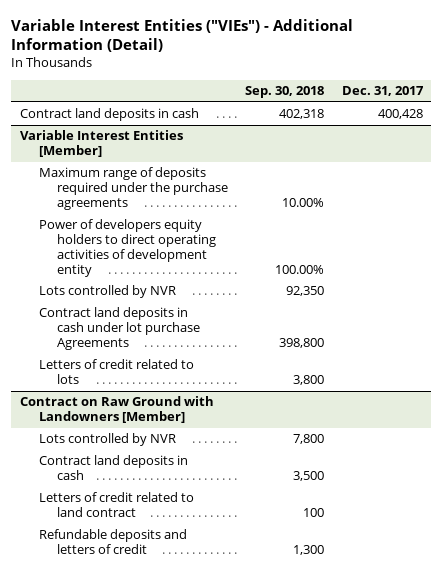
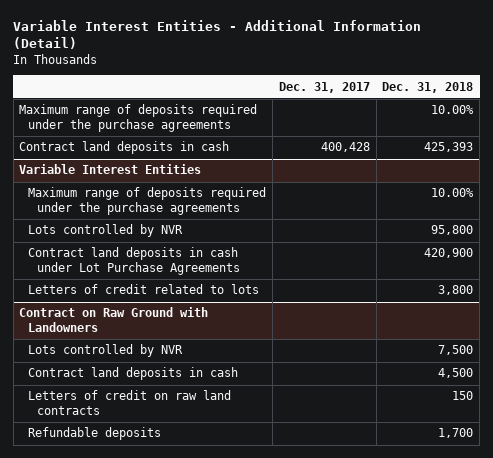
[11,18,354,53] Variable Interest Entities ("VIEs") - Additional Information (Detail) -> [13,19,422,50] Variable Interest Entities - Additional Information (Detail)
[245,86,325,99] Sep. 30, 2018 -> none
none -> [382,81,474,93] Dec. 31, 2018
none -> [19,104,258,132] Maximum range of deposits required under the purchase agreements
[20,130,184,158] Variable Interest Entities [Member] -> [19,164,202,175] Variable Interest Entities
[38,219,216,277] Power of developers equity holders to direct operating activities of development entity -> none
[38,307,200,350] Contract land deposits in cash under lot purchase Agreements -> [28,247,240,275] Contract land deposits in cash under Lot Purchase Agreements
[20,396,215,424] Contract on Raw Ground with Landowners [Member] -> [19,307,209,332] Contract on Raw Ground with Landowners
[38,492,194,518] Letters of credit related to land contract -> [28,390,232,415] Letters of credit on raw land contracts
[38,529,187,555] Refundable deposits and letters of credit -> [28,427,162,441] Refundable deposits

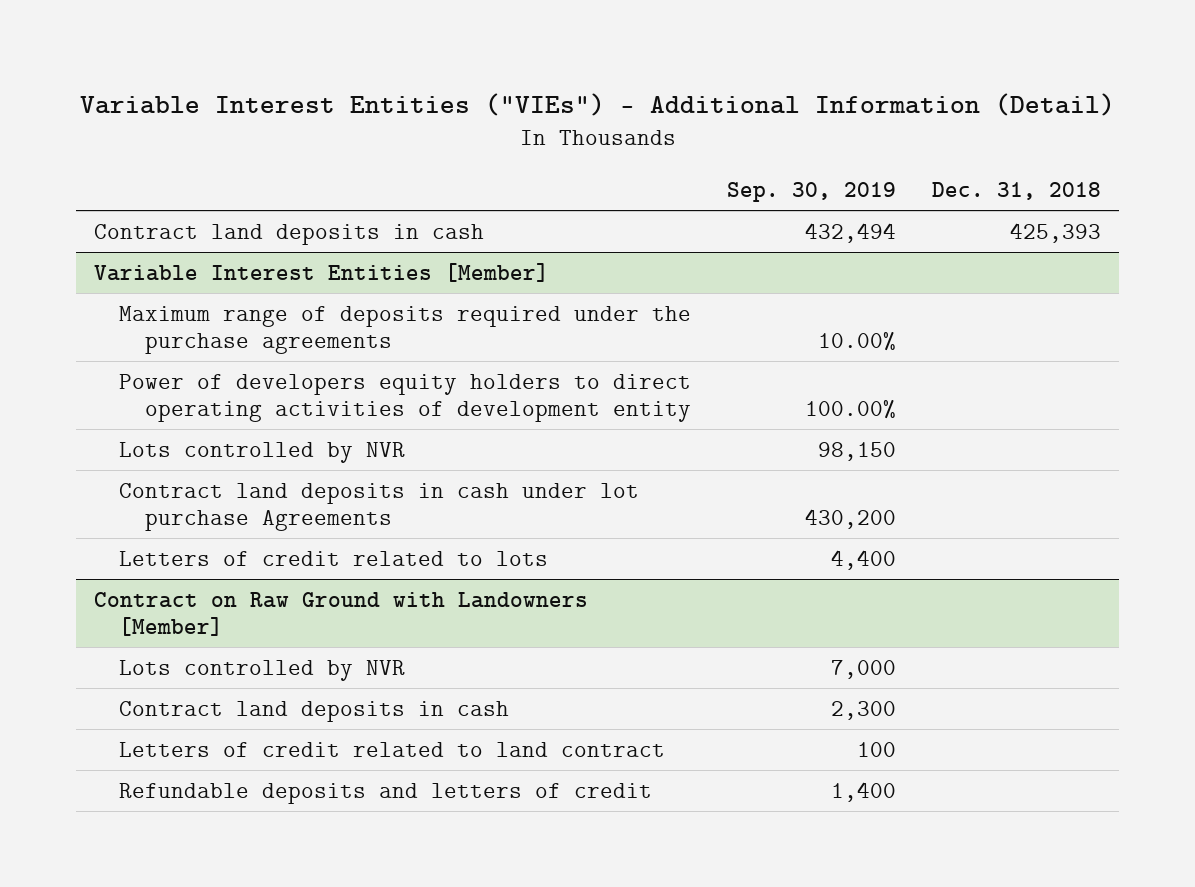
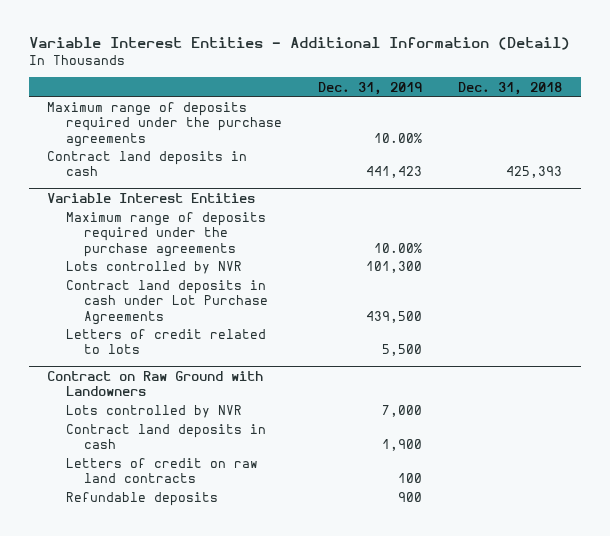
[79,93,1115,117] Variable Interest Entities ("VIEs") - Additional Information (Detail) -> [29,37,571,51] Variable Interest Entities - Additional Information (Detail)
[727,182,897,203] Sep. 30, 2019 -> none
none -> [317,81,422,95] Dec. 31, 2019
none -> [47,102,282,147] Maximum range of deposits required under the purchase agreements
[93,262,549,282] Variable Interest Entities [Member] -> [47,192,256,203] Variable Interest Entities
[119,373,692,423] Power of developers equity holders to direct operating activities of development entity -> none
[119,482,640,532] Contract land deposits in cash under lot purchase Agreements -> [65,280,268,325] Contract land deposits in cash under Lot Purchase Agreements
[93,591,588,637] Contract on Raw Ground with Landowners [Member] -> [47,370,264,396] Contract on Raw Ground with Landowners
[119,741,666,757] Letters of credit related to land contract -> [65,458,258,484] Letters of credit on raw land contracts
[119,782,653,804] Refundable deposits and letters of credit -> [65,492,218,507] Refundable deposits

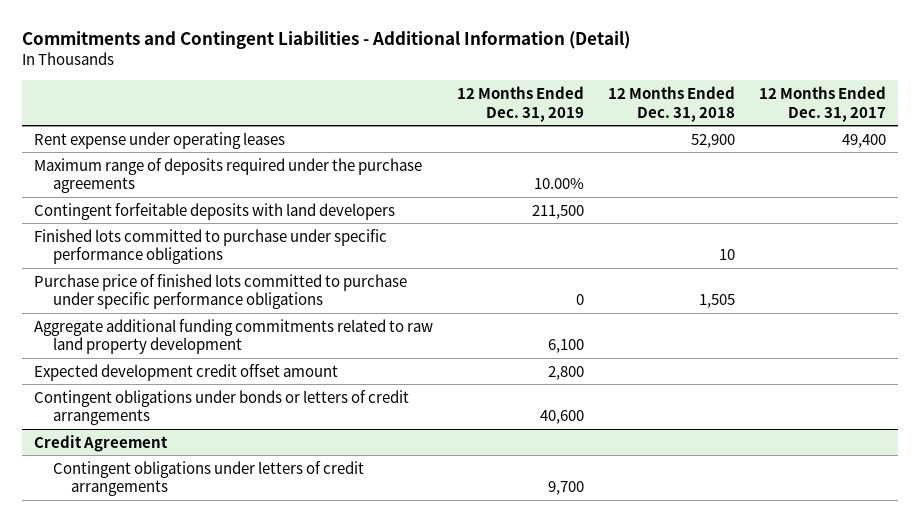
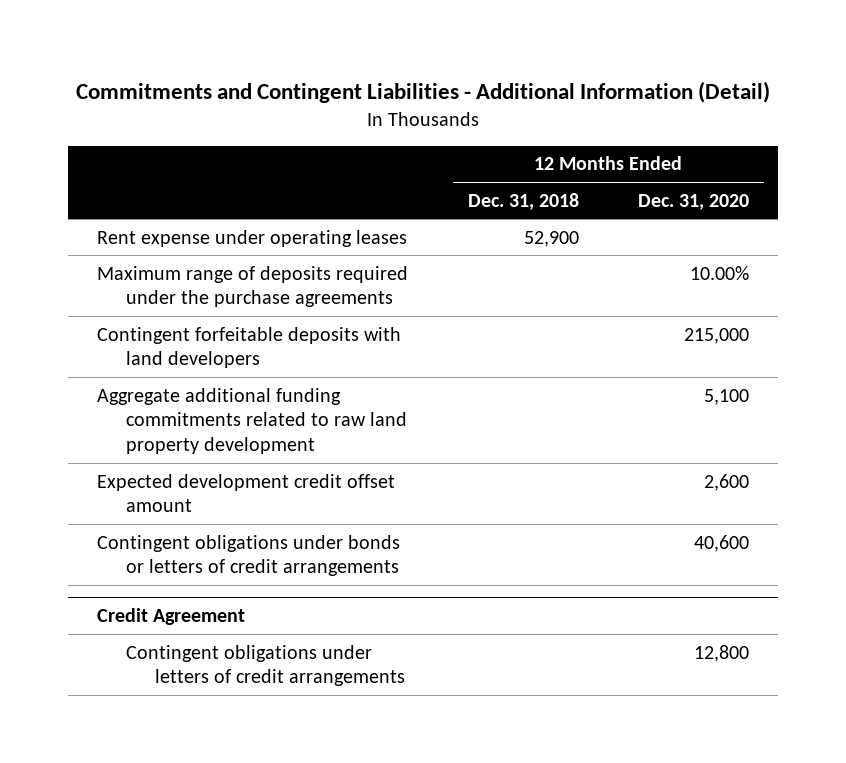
[456,85,584,122] 12 Months Ended Dec. 31, 2019 -> none
[758,85,886,122] 12 Months Ended Dec. 31, 2017 -> none
none -> [637,193,749,210] Dec. 31, 2020
[34,228,388,265] Finished lots committed to purchase under specific performance obligations -> none
[34,273,408,310] Purchase price of finished lots committed to purchase under specific performance obligations -> none

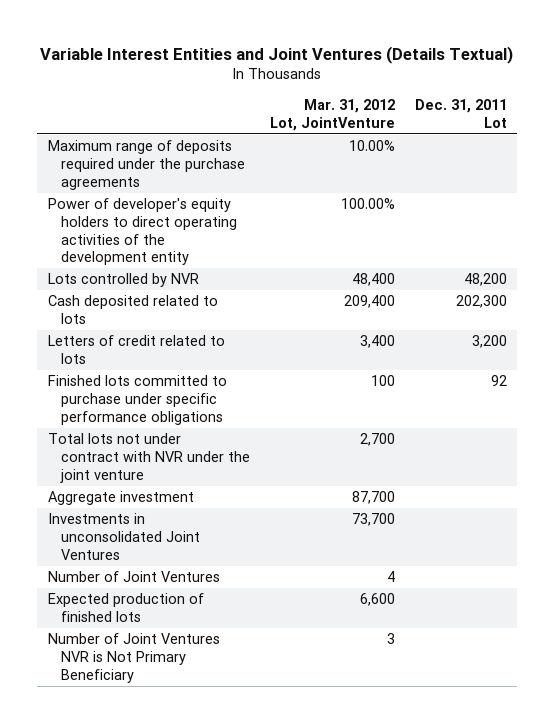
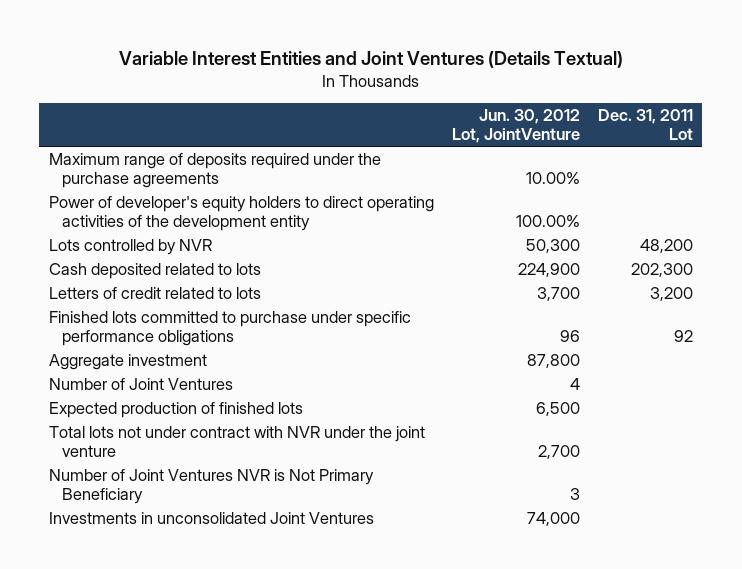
[269,98,395,131] Mar. 31, 2012 Lot, JointVenture -> none
none -> [451,109,580,143] Jun. 30, 2012 Lot, JointVenture
[47,433,250,483] Total lots not under contract with NVR under the joint venture -> [48,426,425,458] Total lots not under contract with NVR under the joint venture
[47,513,200,560] Investments in unconsolidated Joint Ventures -> [48,512,374,525] Investments in unconsolidated Joint Ventures

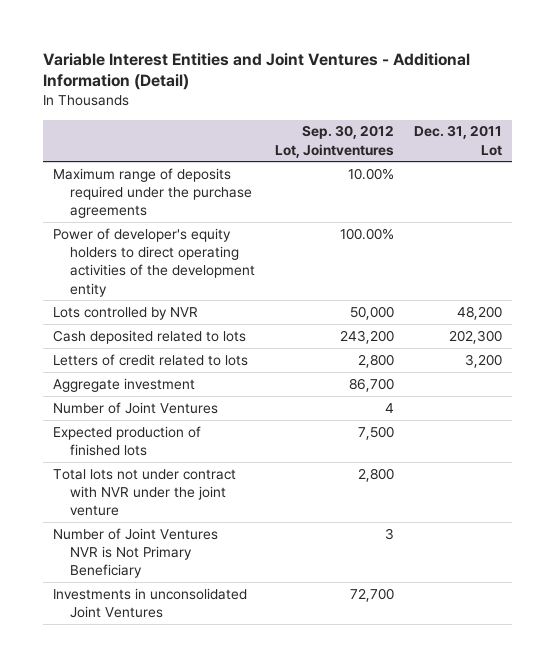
[118,50,623,68] Variable Interest Entities and Joint Ventures (Details Textual) -> [42,52,470,91] Variable Interest Entities and Joint Ventures - Additional Information (Detail)
[451,109,580,143] Jun. 30, 2012 Lot, JointVenture -> none
none -> [275,125,395,158] Sep. 30, 2012 Lot, Jointventures
[48,311,411,347] Finished lots committed to purchase under specific performance obligations -> none

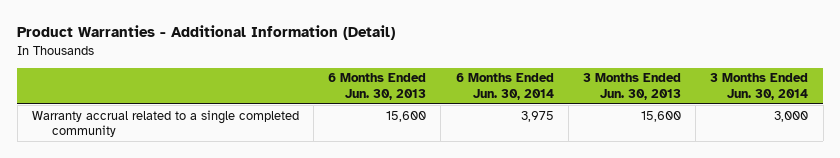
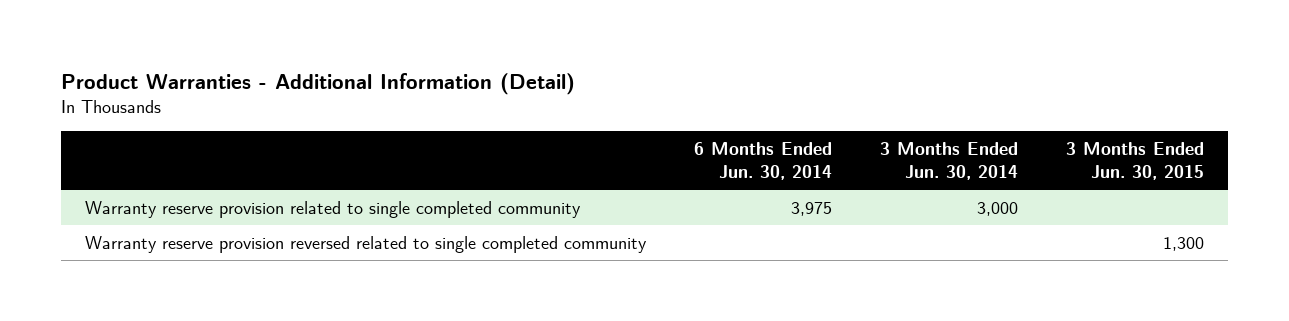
[328,73,427,100] 6 Months Ended Jun. 30, 2013 -> none
[583,73,682,100] 3 Months Ended Jun. 30, 2013 -> none
none -> [1066,141,1205,180] 3 Months Ended Jun. 30, 2015
[31,109,299,138] Warranty accrual related to a single completed community -> [85,200,582,218] Warranty reserve provision related to single completed community
none -> [85,235,648,253] Warranty reserve provision reversed related to single completed community

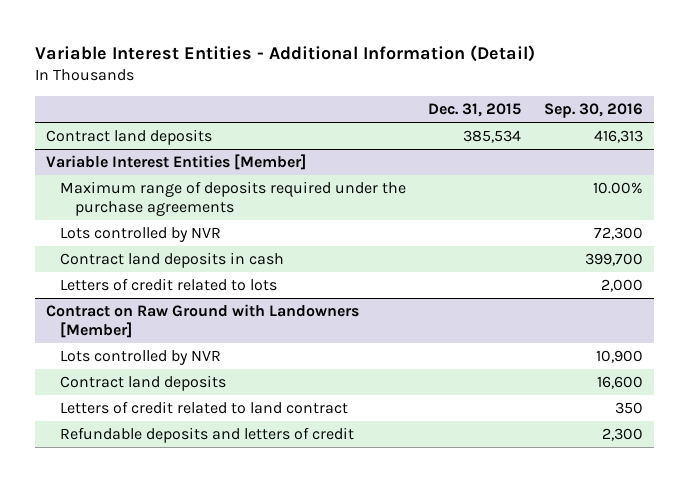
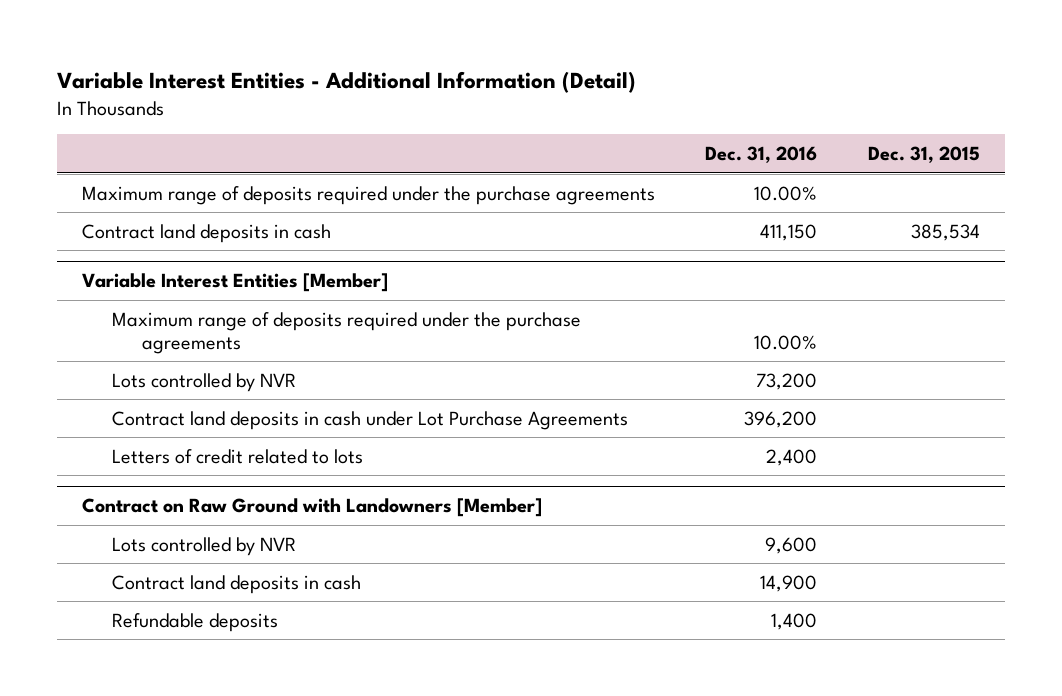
[543,103,643,119] Sep. 30, 2016 -> none
none -> [705,146,818,164] Dec. 31, 2016
none -> [81,185,655,205] Maximum range of deposits required under the purchase agreements
[45,128,212,145] Contract land deposits -> [81,223,331,243] Contract land deposits in cash
[60,251,285,268] Contract land deposits in cash -> [111,410,628,430] Contract land deposits in cash under Lot Purchase Agreements
[60,400,349,414] Letters of credit related to land contract -> none
[60,374,227,391] Contract land deposits -> [111,574,361,594] Contract land deposits in cash
[60,426,355,443] Refundable deposits and letters of credit -> [111,612,278,632] Refundable deposits

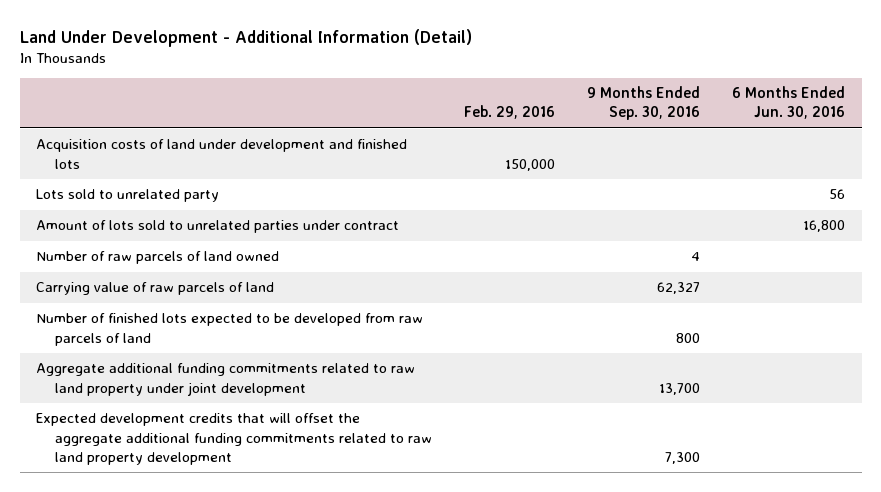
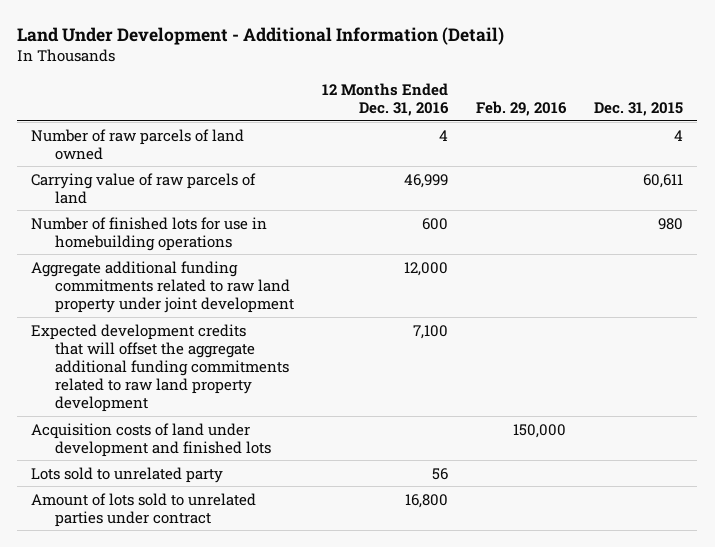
[587,86,701,121] 9 Months Ended Sep. 30, 2016 -> none
[732,86,846,120] 6 Months Ended Jun. 30, 2016 -> none
none -> [322,82,450,116] 12 Months Ended Dec. 31, 2016
none -> [594,101,684,116] Dec. 31, 2015
[35,313,423,346] Number of finished lots expected to be developed from raw parcels of land -> none
none -> [31,216,268,251] Number of finished lots for use in homebuilding operations
[35,139,407,169] Acquisition costs of land under development and finished lots -> [31,422,272,457] Acquisition costs of land under development and finished lots
[35,189,219,203] Lots sold to unrelated party -> [31,466,224,483] Lots sold to unrelated party
[35,220,399,234] Amount of lots sold to unrelated parties under contract -> [31,492,257,527] Amount of lots sold to unrelated parties under contract

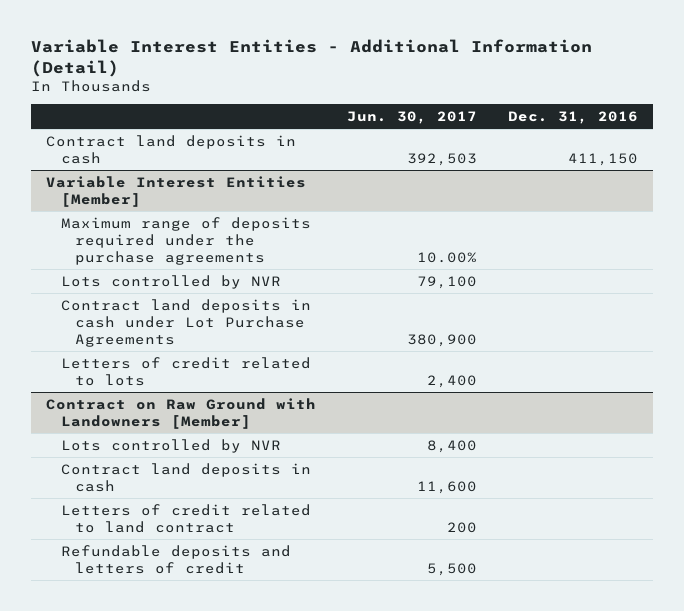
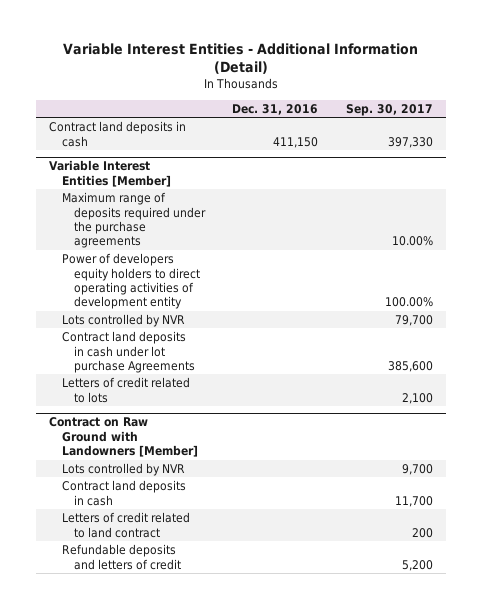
[347,110,478,124] Jun. 30, 2017 -> none
none -> [345,104,433,117] Sep. 30, 2017
none -> [61,253,200,310] Power of developers equity holders to direct operating activities of development entity
[60,298,311,347] Contract land deposits in cash under Lot Purchase Agreements -> [61,331,195,373] Contract land deposits in cash under lot purchase Agreements

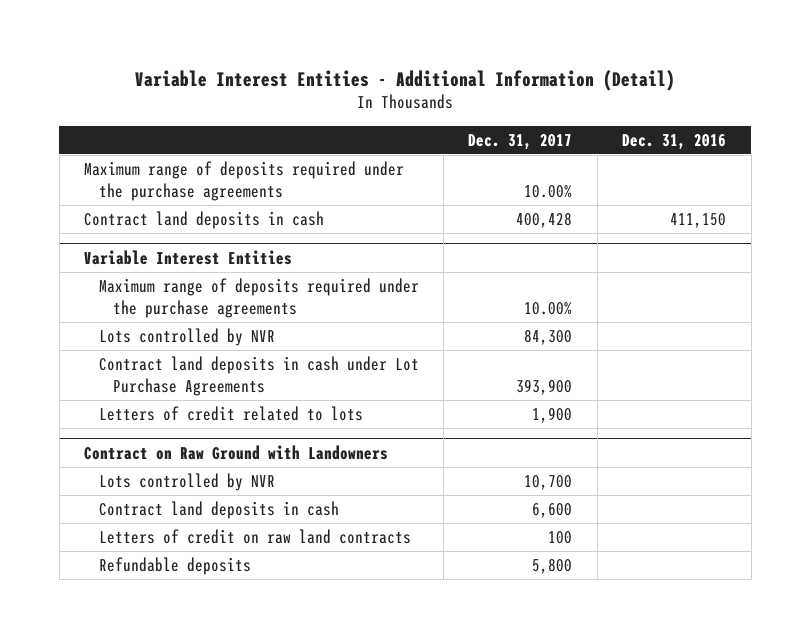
[345,104,433,117] Sep. 30, 2017 -> none
none -> [468,133,573,150] Dec. 31, 2017
none -> [83,161,404,201] Maximum range of deposits required under the purchase agreements
[49,160,171,187] Variable Interest Entities [Member] -> [83,249,292,265] Variable Interest Entities
[61,253,200,310] Power of developers equity holders to direct operating activities of development entity -> none
[61,331,195,373] Contract land deposits in cash under lot purchase Agreements -> [98,356,419,396] Contract land deposits in cash under Lot Purchase Agreements
[49,417,198,458] Contract on Raw Ground with Landowners [Member] -> [83,444,388,460] Contract on Raw Ground with Landowners
[61,512,190,538] Letters of credit related to land contract -> [98,529,411,545] Letters of credit on raw land contracts
[61,544,181,570] Refundable deposits and letters of credit -> [98,557,251,576] Refundable deposits

